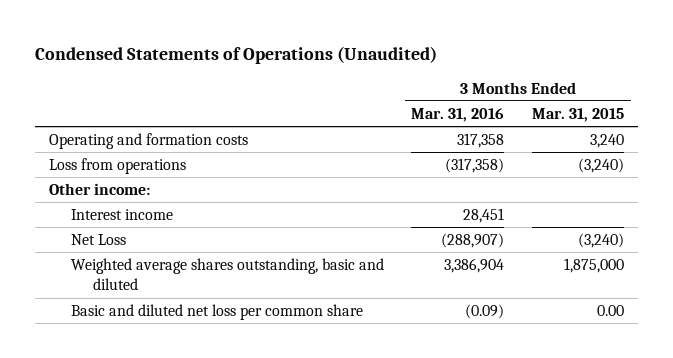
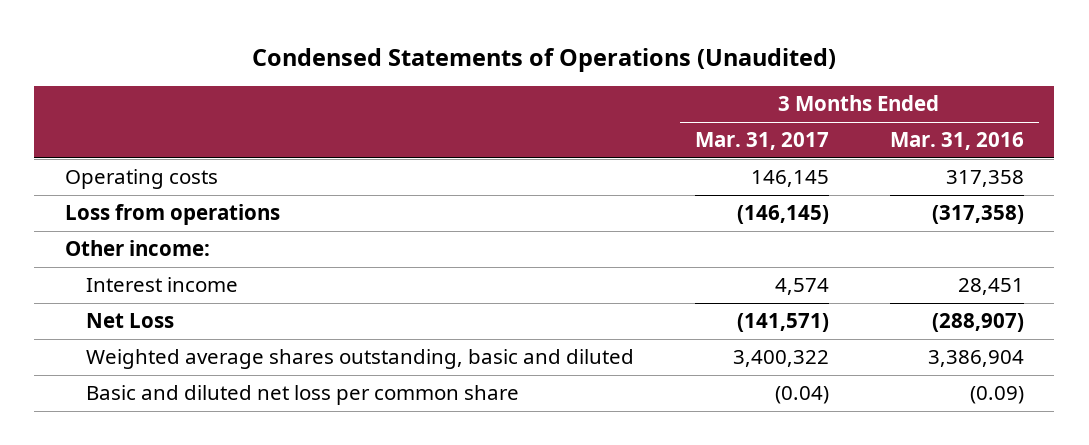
[531,107,624,122] Mar. 31, 2015 -> none
none -> [694,132,829,151] Mar. 31, 2017
[49,133,249,150] Operating and formation costs -> [64,169,218,190] Operating costs

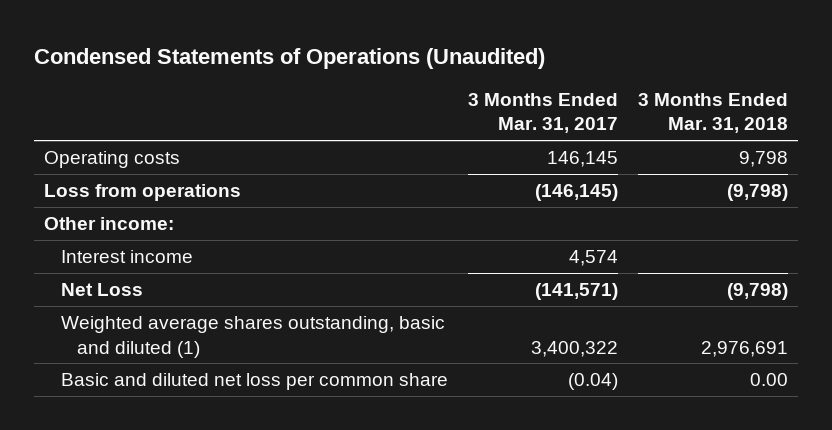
[889,132,1024,151] Mar. 31, 2016 -> none
none -> [637,92,788,134] 3 Months Ended Mar. 31, 2018
[85,349,634,370] Weighted average shares outstanding, basic and diluted -> [60,315,445,358] Weighted average shares outstanding, basic and diluted (1)

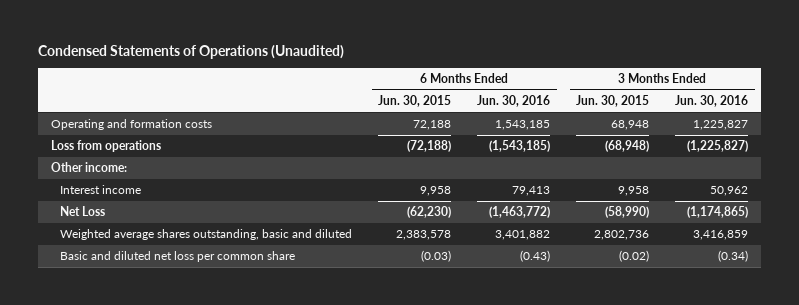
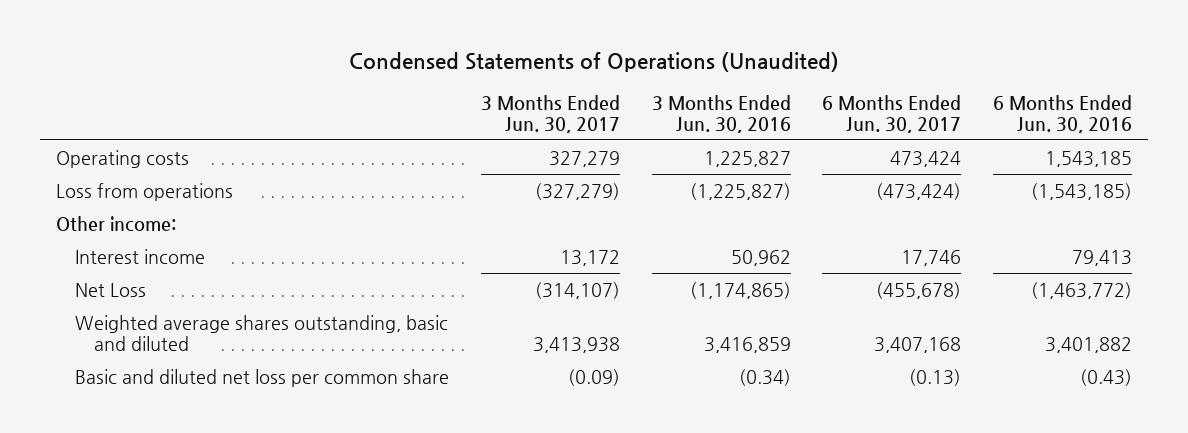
[378,95,452,108] Jun. 30, 2015 -> none
[576,95,650,108] Jun. 30, 2015 -> none
none -> [480,94,620,133] 3 Months Ended Jun. 30, 2017
none -> [822,94,962,133] 6 Months Ended Jun. 30, 2017
[50,119,212,131] Operating and formation costs -> [55,149,189,168] Operating costs

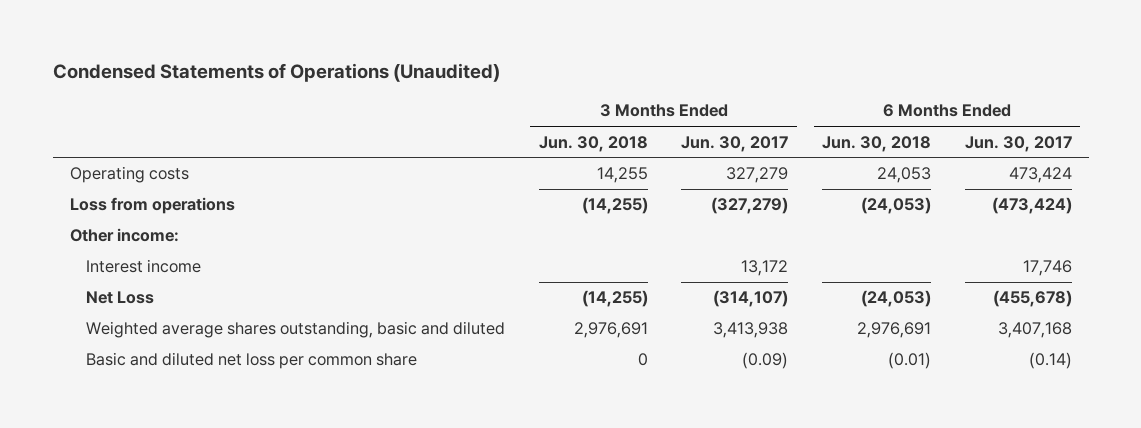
[651,94,791,133] 3 Months Ended Jun. 30, 2016 -> none
[993,94,1133,133] 6 Months Ended Jun. 30, 2016 -> none
none -> [538,135,648,152] Jun. 30, 2018
none -> [822,135,932,152] Jun. 30, 2018
[909,368,962,386] (0.13) -> [1028,352,1072,370] (0.14)

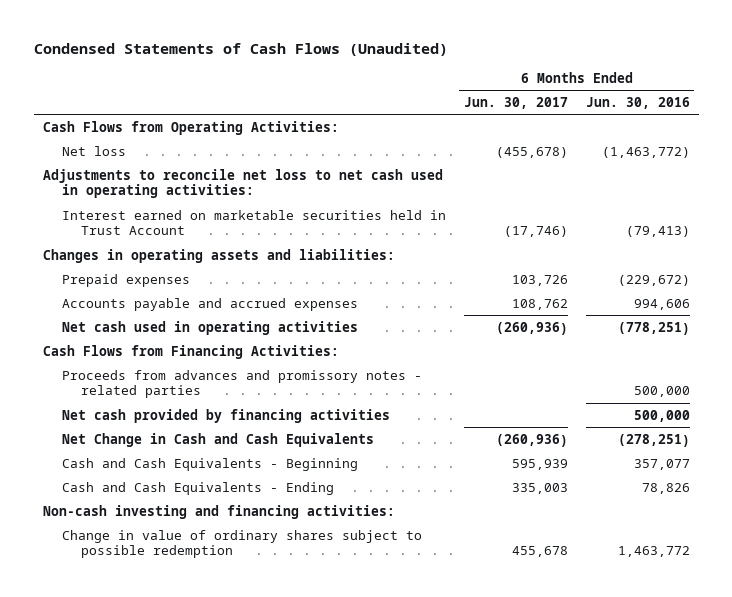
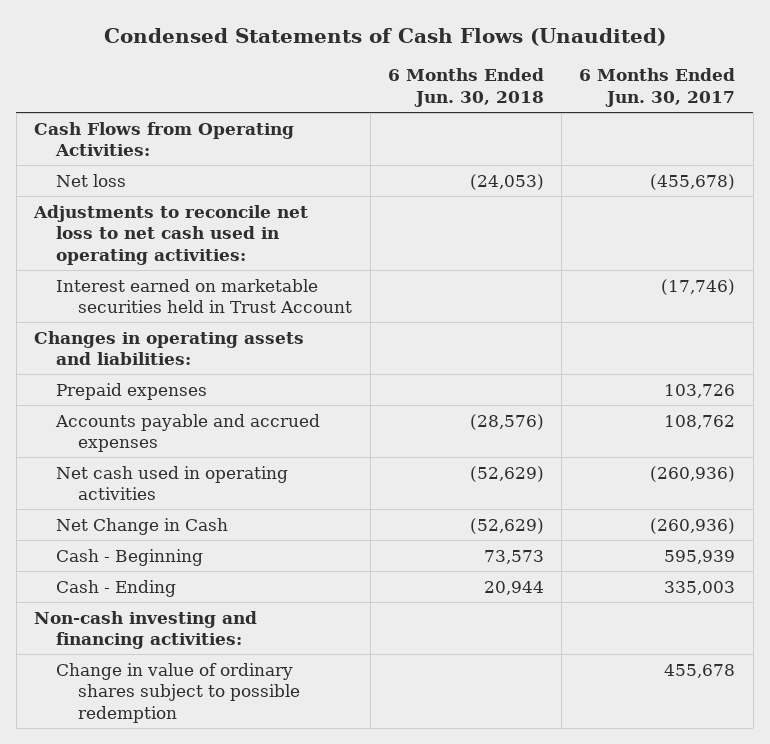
[585,97,690,110] Jun. 30, 2016 -> none
none -> [387,68,544,108] 6 Months Ended Jun. 30, 2018
[42,344,339,359] Cash Flows from Financing Activities: -> none
[61,369,422,399] Proceeds from advances and promissory notes - related parties -> none
[61,408,390,423] Net cash provided by financing activities -> none
[61,432,374,447] Net Change in Cash and Cash Equivalents -> [56,517,229,535] Net Change in Cash
[61,457,358,471] Cash and Cash Equivalents - Beginning -> [56,548,204,566] Cash - Beginning
[61,481,334,495] Cash and Cash Equivalents - Ending -> [56,579,177,597] Cash - Ending

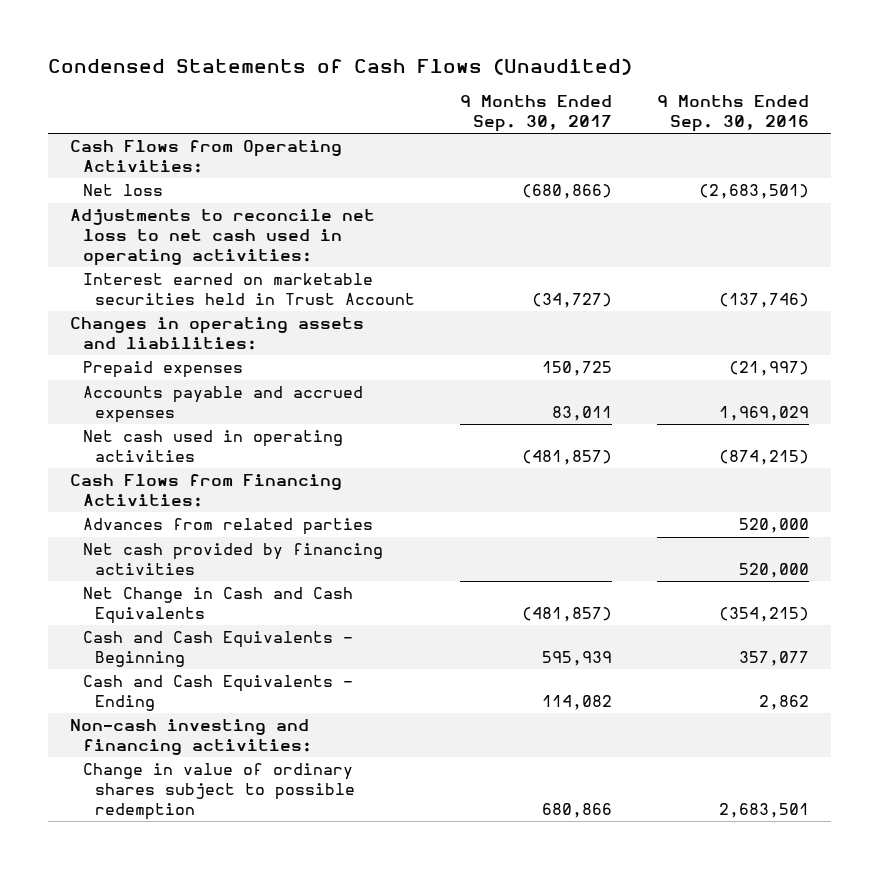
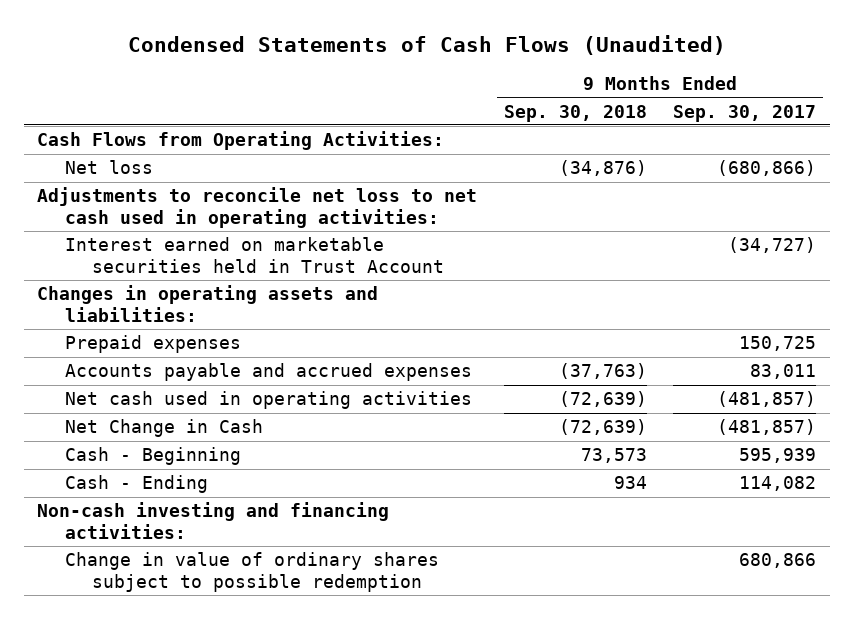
[656,95,809,133] 9 Months Ended Sep. 30, 2016 -> none
none -> [503,104,647,122] Sep. 30, 2018
[70,474,343,508] Cash Flows from Financing Activities: -> none
[82,518,373,536] Advances from related parties -> none
[82,543,383,576] Net cash provided by financing activities -> none
[82,587,353,625] Net Change in Cash and Cash Equivalents -> [64,419,263,438] Net Change in Cash
[82,631,353,668] Cash and Cash Equivalents - Beginning -> [64,447,241,466] Cash - Beginning
[82,675,353,712] Cash and Cash Equivalents - Ending -> [64,475,208,494] Cash - Ending

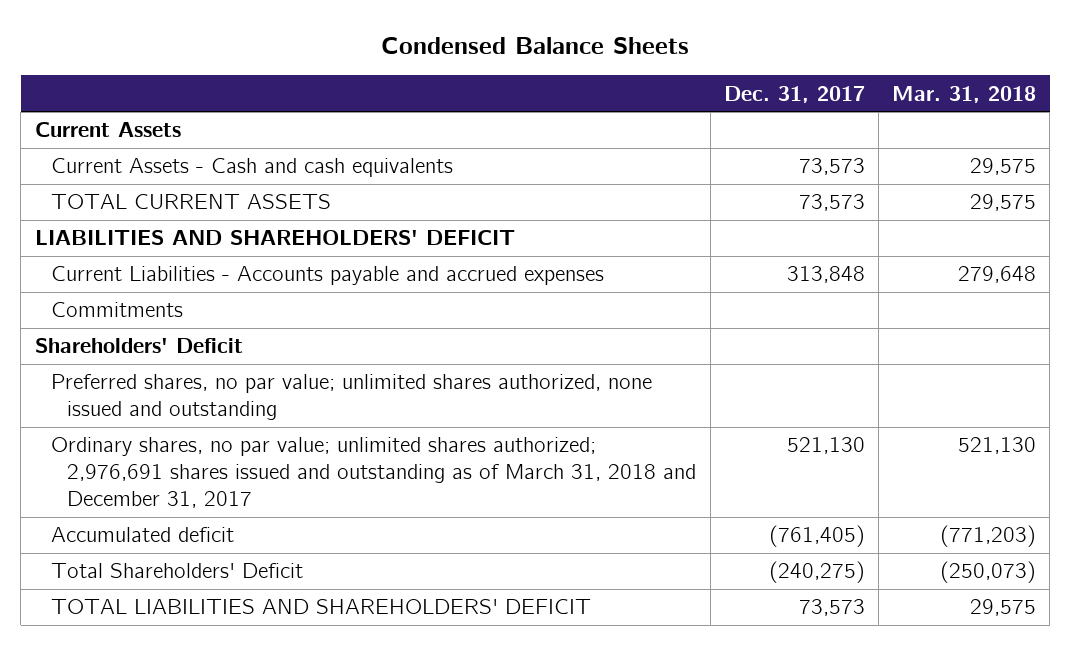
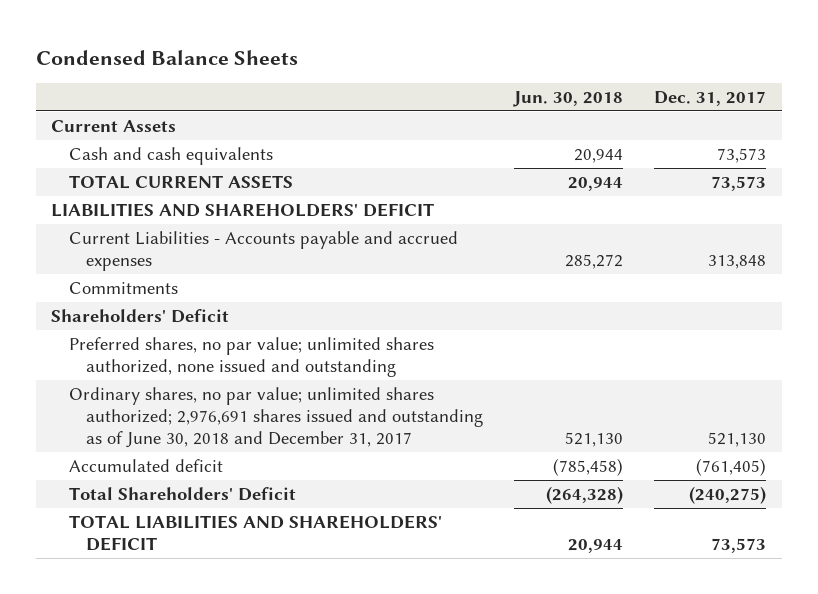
[892,85,1037,103] Mar. 31, 2018 -> none
none -> [513,91,624,108] Jun. 30, 2018
[50,158,453,178] Current Assets - Cash and cash equivalents -> [68,146,273,165] Cash and cash equivalents
[50,437,697,508] Ordinary shares, no par value; unlimited shares authorized; 2,976,691 shares issued and outstanding as of March 31, 2018 and December 31, 2017 -> [68,386,484,449] Ordinary shares, no par value; unlimited shares authorized; 2,976,691 shares issued and outstanding as of June 30, 2018 and December 31, 2017

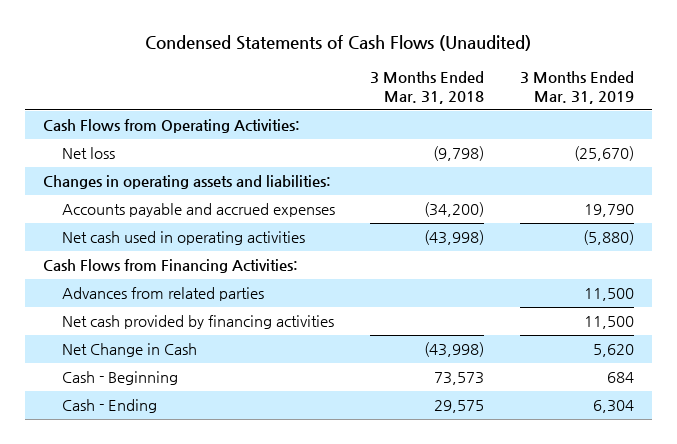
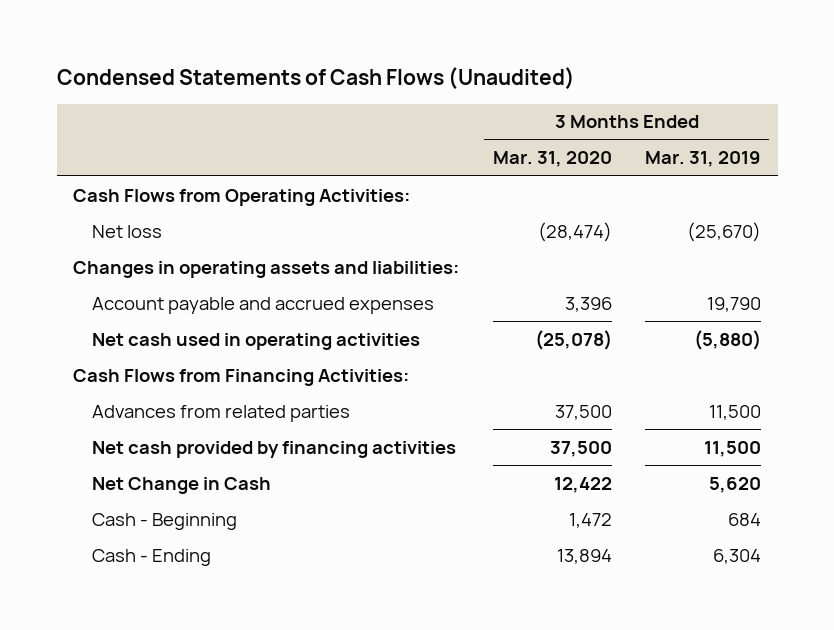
[370,70,485,104] 3 Months Ended Mar. 31, 2018 -> none
none -> [492,151,612,168] Mar. 31, 2020
[62,203,336,218] Accounts payable and accrued expenses -> [92,296,435,314] Account payable and accrued expenses

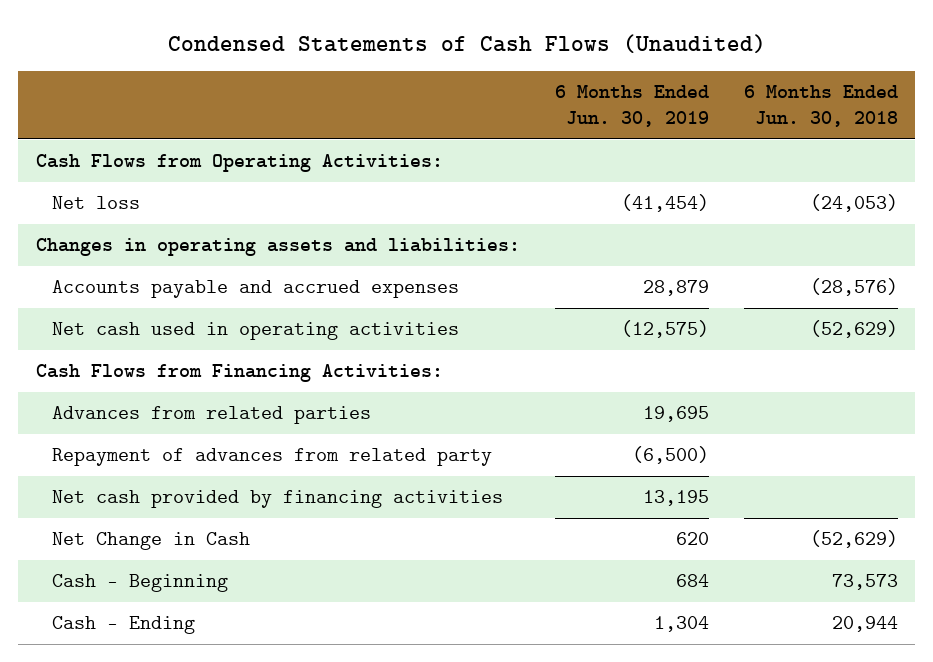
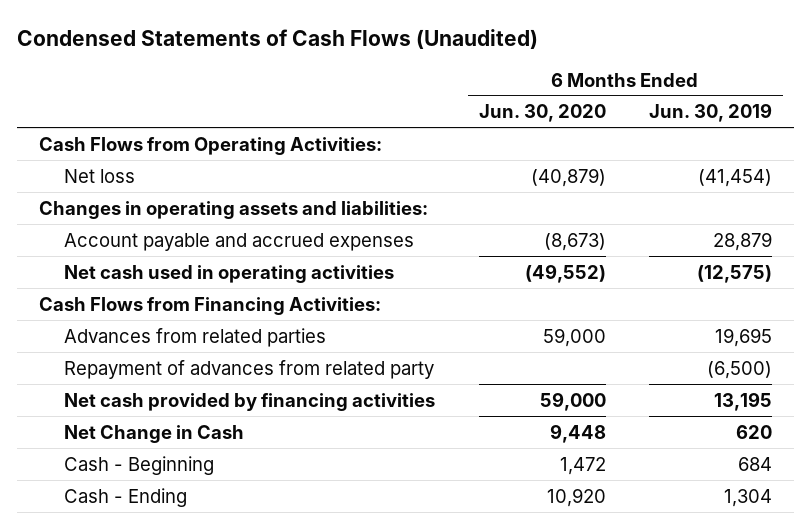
[743,85,898,128] 6 Months Ended Jun. 30, 2018 -> none
none -> [478,104,606,123] Jun. 30, 2020
[51,280,459,299] Accounts payable and accrued expenses -> [64,232,415,251] Account payable and accrued expenses

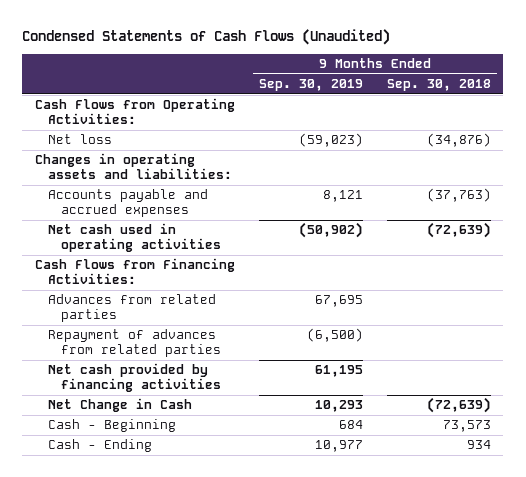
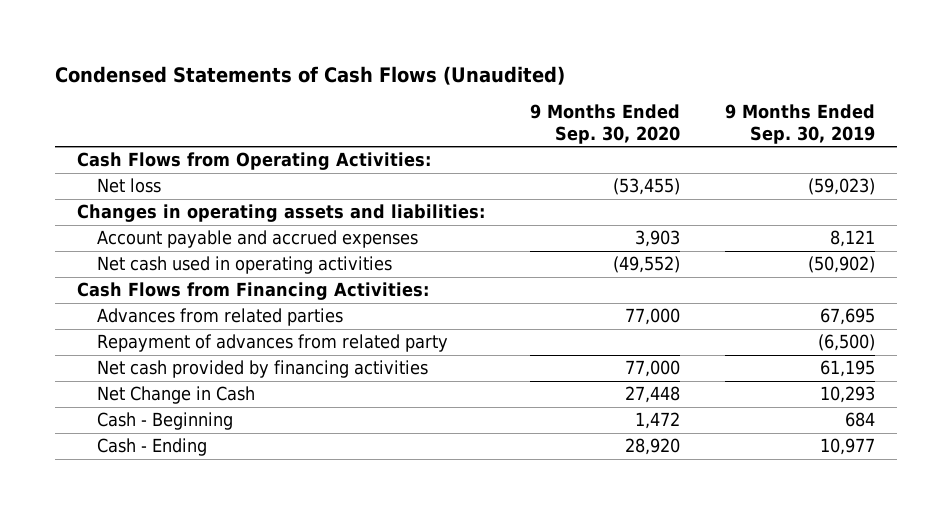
[387,79,492,92] Sep. 30, 2018 -> none
none -> [529,104,680,144] 9 Months Ended Sep. 30, 2020
[47,189,208,217] Accounts payable and accrued expenses -> [96,230,418,249] Account payable and accrued expenses
[47,329,222,357] Repayment of advances from related parties -> [96,334,448,353] Repayment of advances from related party

